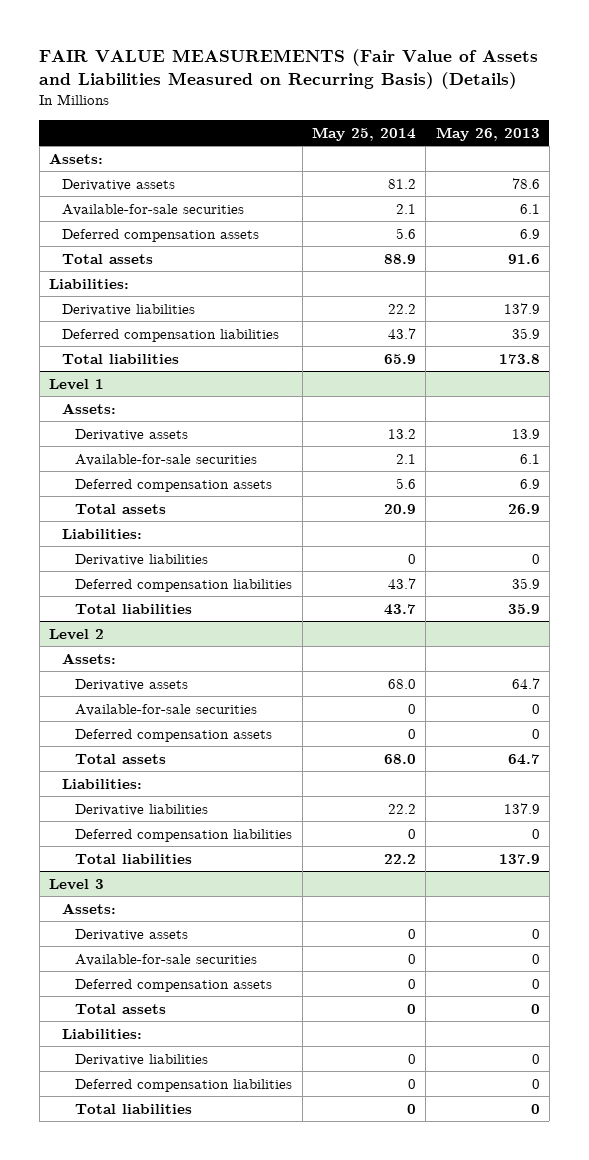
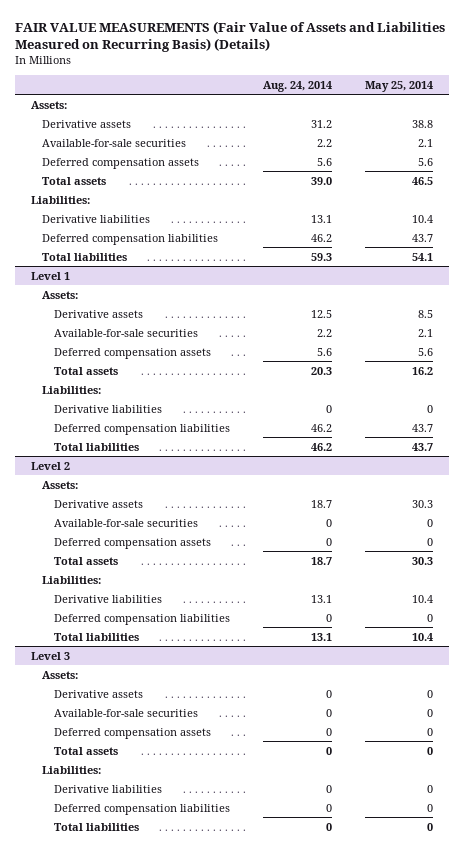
[435,126,540,141] May 26, 2013 -> none
none -> [262,80,332,92] Aug. 24, 2014
[387,178,416,189] 81.2 -> [411,119,433,128] 38.8
[383,253,416,264] 88.9 -> [411,176,433,185] 46.5
[387,303,416,314] 22.2 -> [411,214,433,223] 10.4
[383,353,416,364] 65.9 -> [411,252,433,261] 54.1
[387,428,416,439] 13.2 -> [417,309,433,318] 8.5
[383,503,416,514] 20.9 -> [411,366,433,375] 16.2
[387,678,416,689] 68.0 -> [411,499,433,508] 30.3
[383,753,416,764] 68.0 -> [411,556,433,565] 30.3
[387,803,416,814] 22.2 -> [411,594,433,603] 10.4
[383,853,416,864] 22.2 -> [411,632,433,641] 10.4

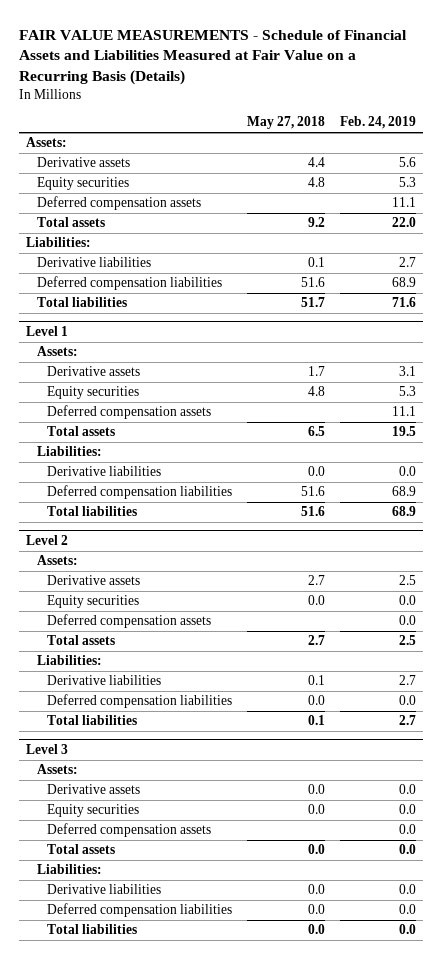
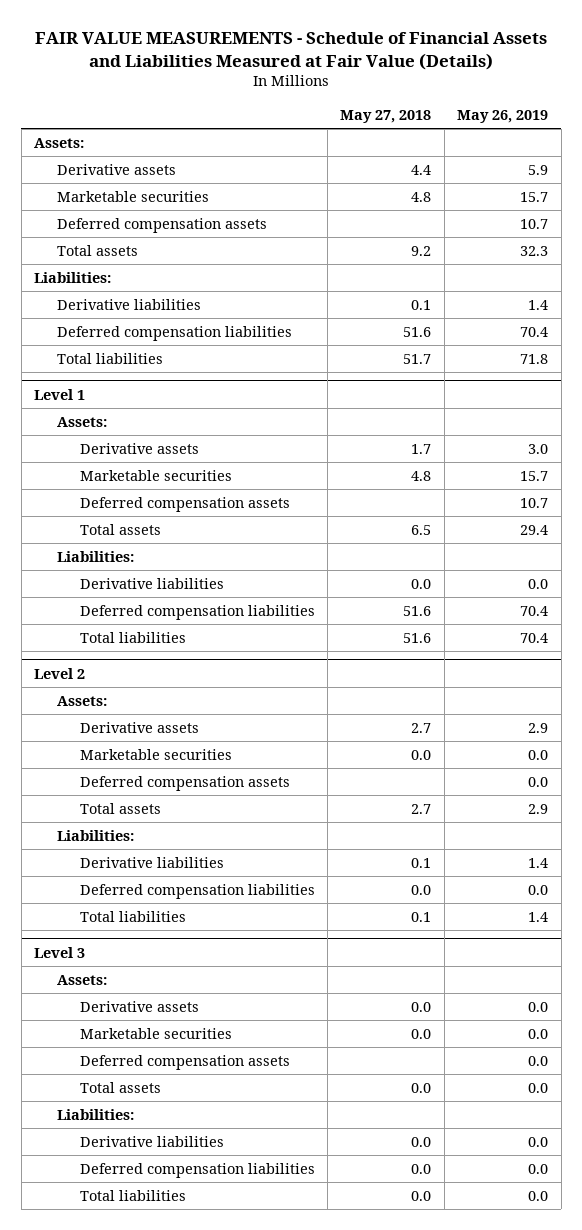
[19,29,408,85] FAIR VALUE MEASUREMENTS - Schedule of Financial Assets and Liabilities Measured at Fair Value on a Recurring Basis (Details) -> [35,31,548,70] FAIR VALUE MEASUREMENTS - Schedule of Financial Assets and Liabilities Measured at Fair Value (Details)
[339,116,416,130] Feb. 24, 2019 -> none
none -> [457,109,549,123] May 26, 2019
[36,177,129,191] Equity securities -> none
none -> [56,190,209,202] Marketable securities
[46,386,139,400] Equity securities -> none
none -> [79,469,232,481] Marketable securities
[46,595,139,609] Equity securities -> none
none -> [79,748,232,760] Marketable securities
[46,804,139,818] Equity securities -> none
none -> [79,1027,232,1039] Marketable securities

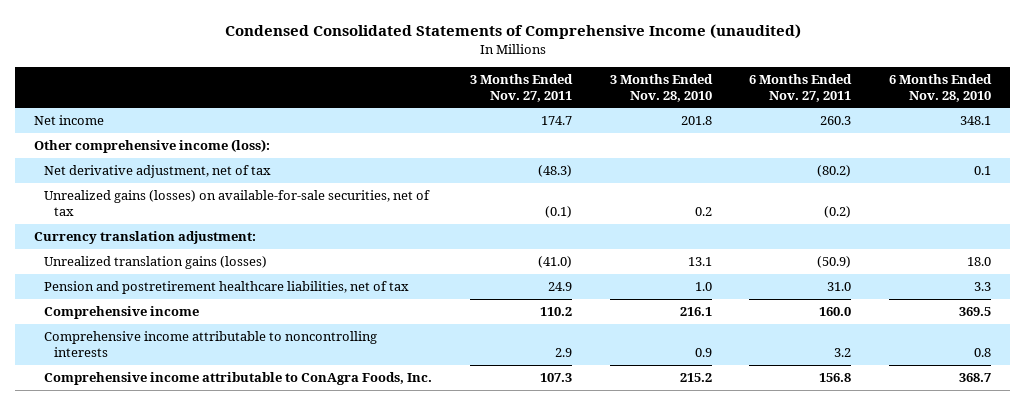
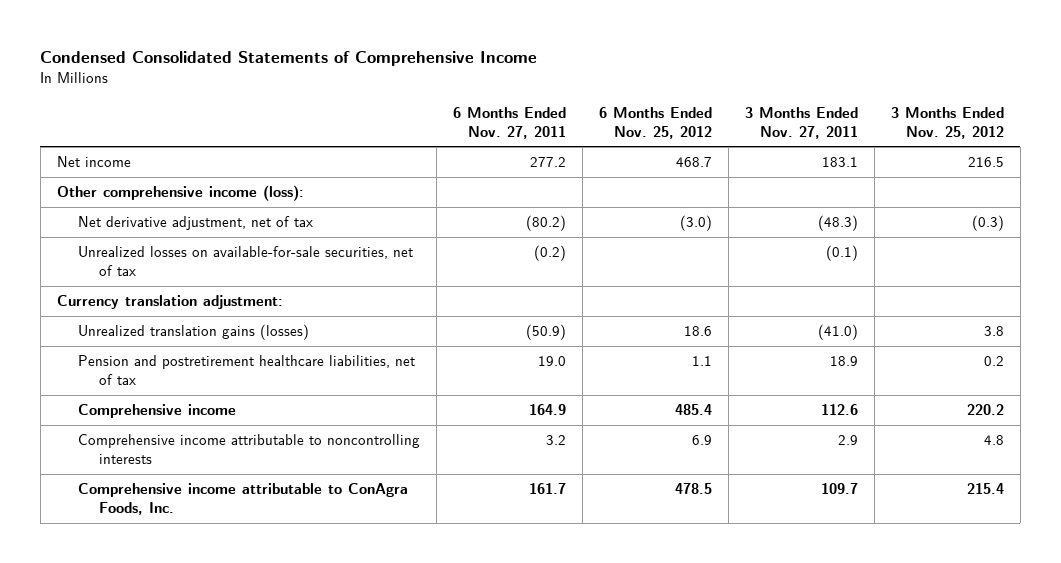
[224,23,801,39] Condensed Consolidated Statements of Comprehensive Income (unaudited) -> [40,51,538,67] Condensed Consolidated Statements of Comprehensive Income
[609,73,713,102] 3 Months Ended Nov. 28, 2010 -> none
[888,73,992,102] 6 Months Ended Nov. 28, 2010 -> none
none -> [598,107,712,139] 6 Months Ended Nov. 25, 2012
none -> [890,107,1004,139] 3 Months Ended Nov. 25, 2012
[540,116,572,126] 174.7 -> [821,157,858,168] 183.1
[820,116,852,126] 260.3 -> [529,157,566,168] 277.2
[44,190,431,217] Unrealized gains (losses) on available-for-sale securities, net of tax -> [77,246,413,276] Unrealized losses on available-for-sale securities, net of tax
[547,282,572,292] 24.9 -> [829,356,858,367] 18.9
[827,282,852,292] 31.0 -> [537,356,566,367] 19.0
[539,307,572,317] 110.2 -> [820,404,858,416] 112.6
[819,307,852,317] 160.0 -> [528,404,566,416] 164.9
[539,373,572,383] 107.3 -> [820,483,858,495] 109.7
[819,373,852,383] 156.8 -> [528,483,566,495] 161.7

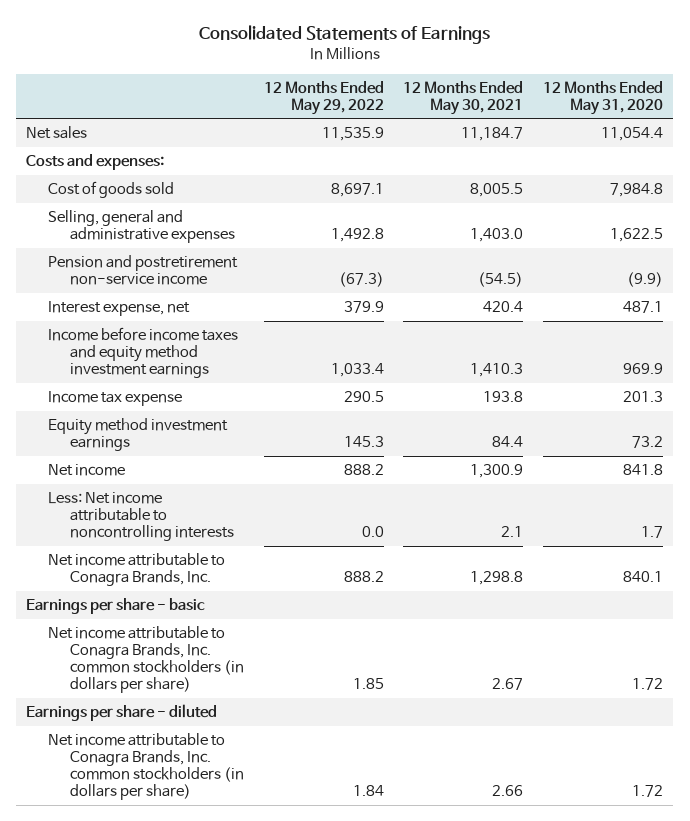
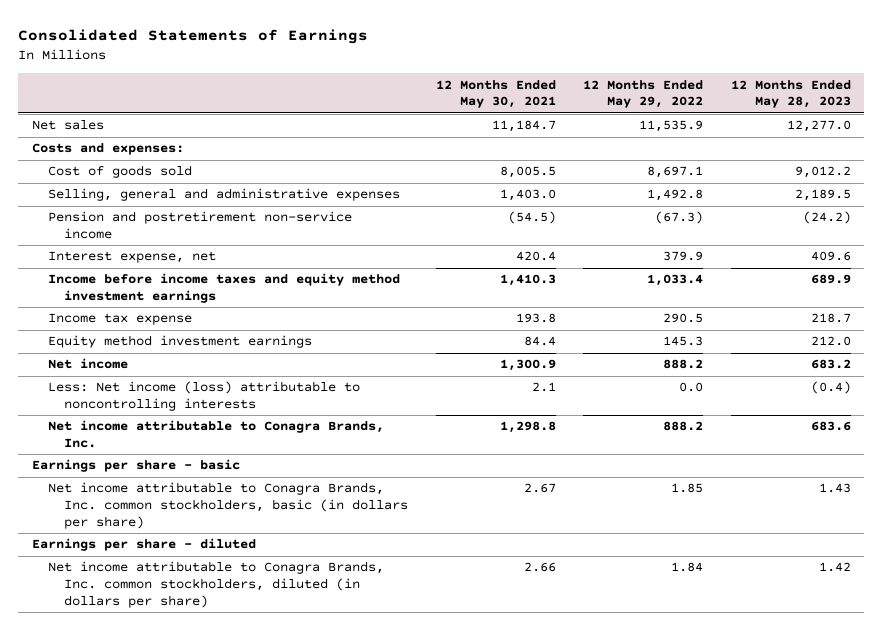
[543,80,664,115] 12 Months Ended May 31, 2020 -> none
none -> [730,79,851,109] 12 Months Ended May 28, 2023
[47,492,234,542] Less: Net income attributable to noncontrolling interests -> [48,381,361,412] Less: Net income (loss) attributable to noncontrolling interests
[47,626,244,694] Net income attributable to Conagra Brands, Inc. common stockholders (in dollars per share) -> [48,482,409,529] Net income attributable to Conagra Brands, Inc. common stockholders, basic (in dollars per share)
[47,733,244,801] Net income attributable to Conagra Brands, Inc. common stockholders (in dollars per share) -> [48,561,385,608] Net income attributable to Conagra Brands, Inc. common stockholders, diluted (in dollars per share)

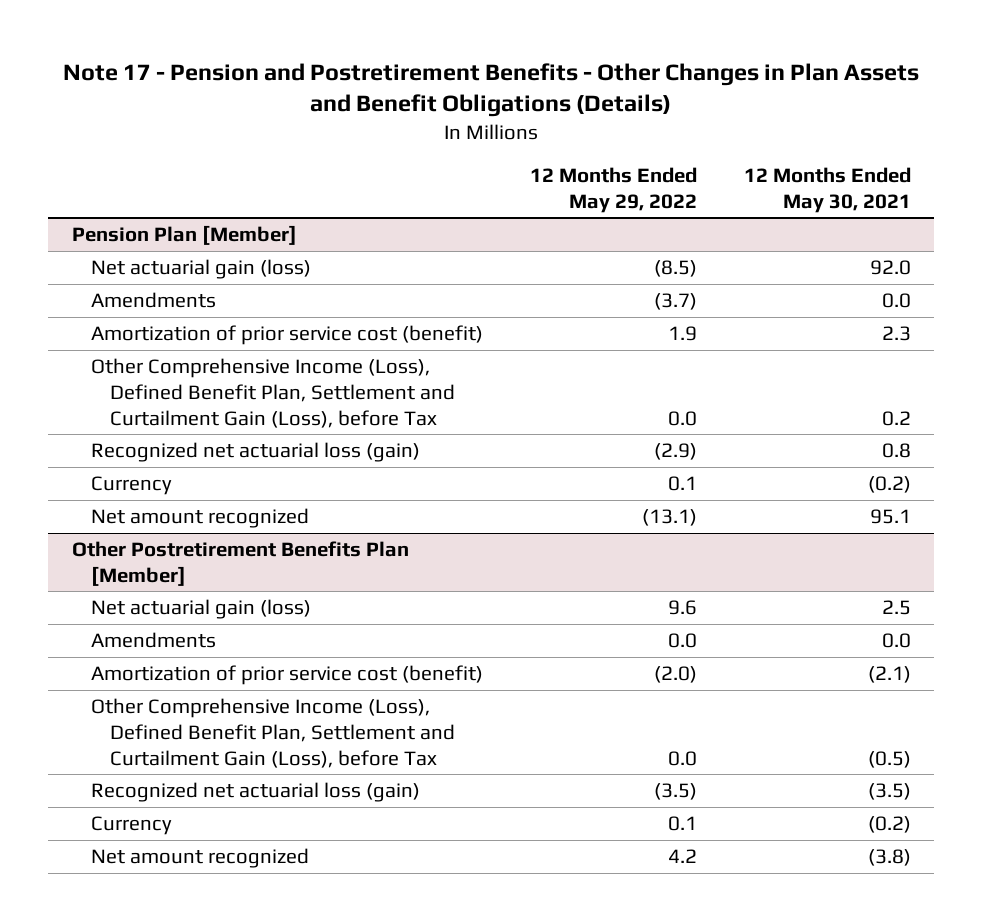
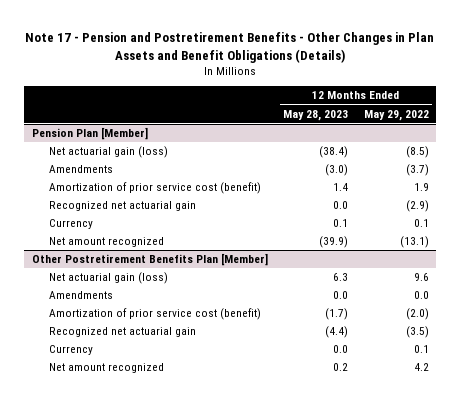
[743,166,911,213] 12 Months Ended May 30, 2021 -> none
none -> [283,109,349,121] May 28, 2023
[90,357,456,428] Other Comprehensive Income (Loss), Defined Benefit Plan, Settlement and Curtailment Gain (Loss), before Tax -> none
[90,441,420,462] Recognized net actuarial loss (gain) -> [49,201,197,212] Recognized net actuarial gain
[90,697,456,768] Other Comprehensive Income (Loss), Defined Benefit Plan, Settlement and Curtailment Gain (Loss), before Tax -> none
[90,781,420,802] Recognized net actuarial loss (gain) -> [49,327,197,338] Recognized net actuarial gain

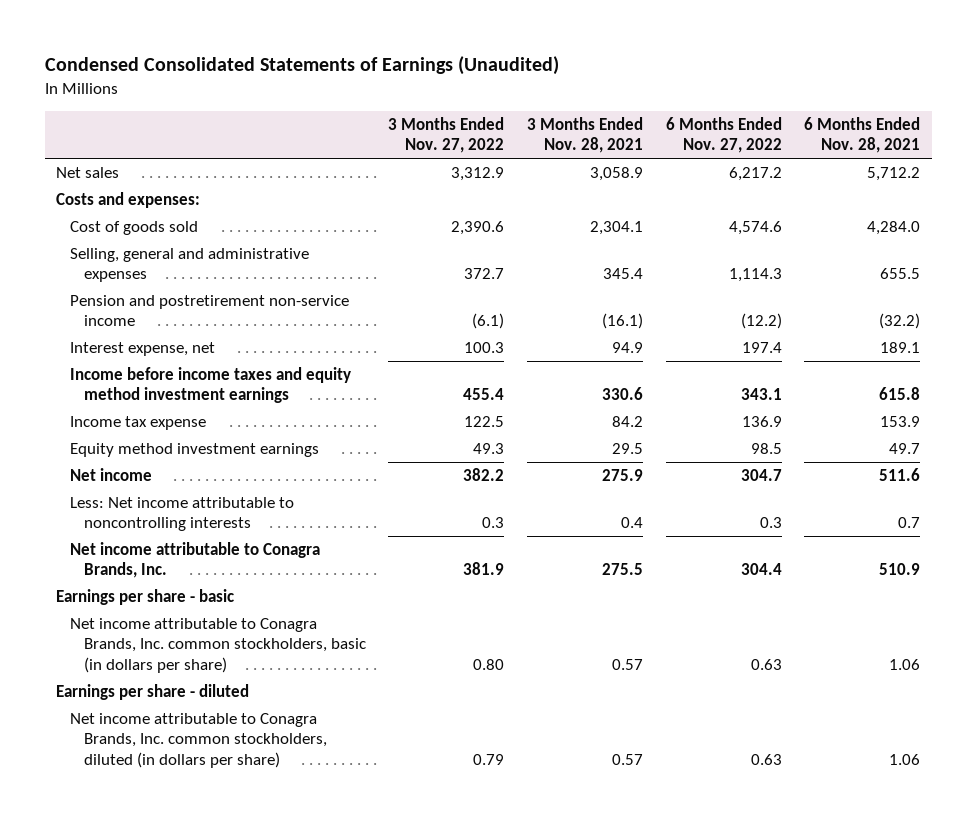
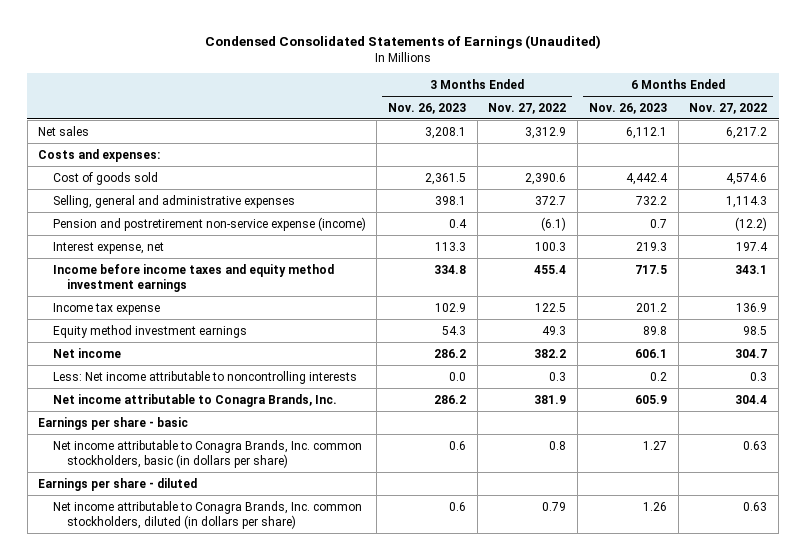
[526,116,643,154] 3 Months Ended Nov. 28, 2021 -> none
[804,116,921,154] 6 Months Ended Nov. 28, 2021 -> none
none -> [388,102,467,114] Nov. 26, 2023
none -> [588,102,667,114] Nov. 26, 2023
[69,294,349,327] Pension and postretirement non-service income -> [52,216,366,231] Pension and postretirement non-service expense (income)
[473,659,505,671] 0.80 -> [549,440,567,450] 0.8

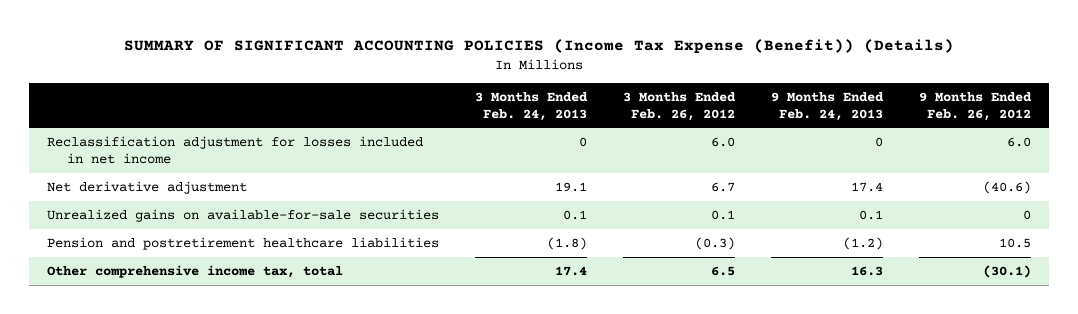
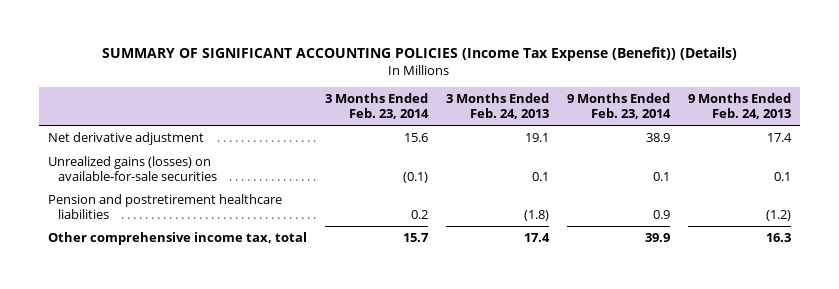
[623,91,737,121] 3 Months Ended Feb. 26, 2012 -> none
[919,91,1033,121] 9 Months Ended Feb. 26, 2012 -> none
none -> [325,93,430,119] 3 Months Ended Feb. 23, 2014
none -> [566,93,671,119] 9 Months Ended Feb. 23, 2014
[46,135,423,164] Reclassification adjustment for losses included in net income -> none
[46,208,439,222] Unrealized gains on available-for-sale securities -> [48,156,217,181] Unrealized gains (losses) on available-for-sale securities

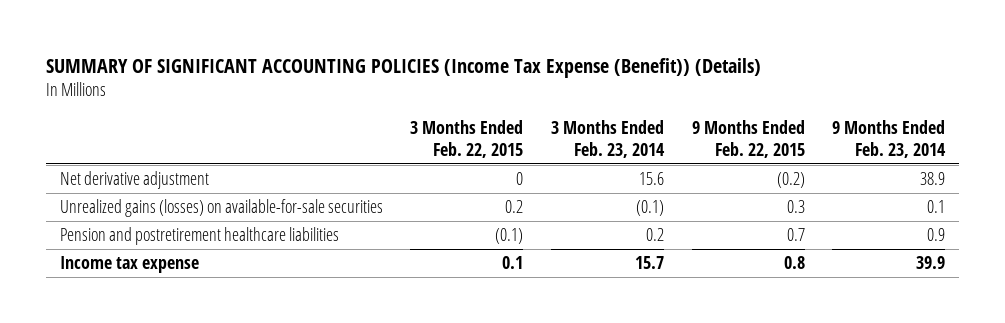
[445,93,549,119] 3 Months Ended Feb. 24, 2013 -> none
[687,93,791,119] 9 Months Ended Feb. 24, 2013 -> none
none -> [410,119,524,158] 3 Months Ended Feb. 22, 2015
none -> [691,119,805,158] 9 Months Ended Feb. 22, 2015
[48,232,308,246] Other comprehensive income tax, total -> [59,256,199,274] Income tax expense

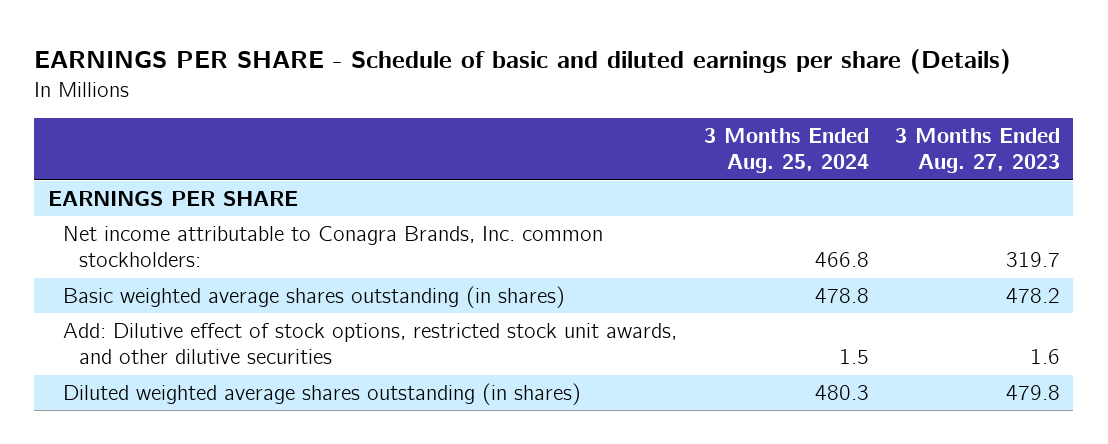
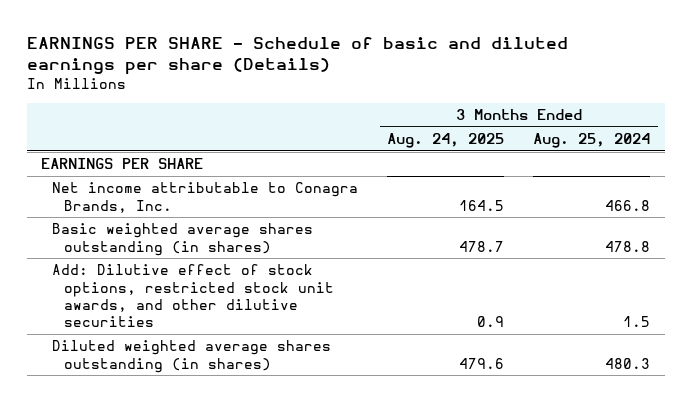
[894,127,1060,174] 3 Months Ended Aug. 27, 2023 -> none
none -> [387,133,505,149] Aug. 24, 2025
[63,226,604,268] Net income attributable to Conagra Brands, Inc. common stockholders: -> [52,182,359,213] Net income attributable to Conagra Brands, Inc.

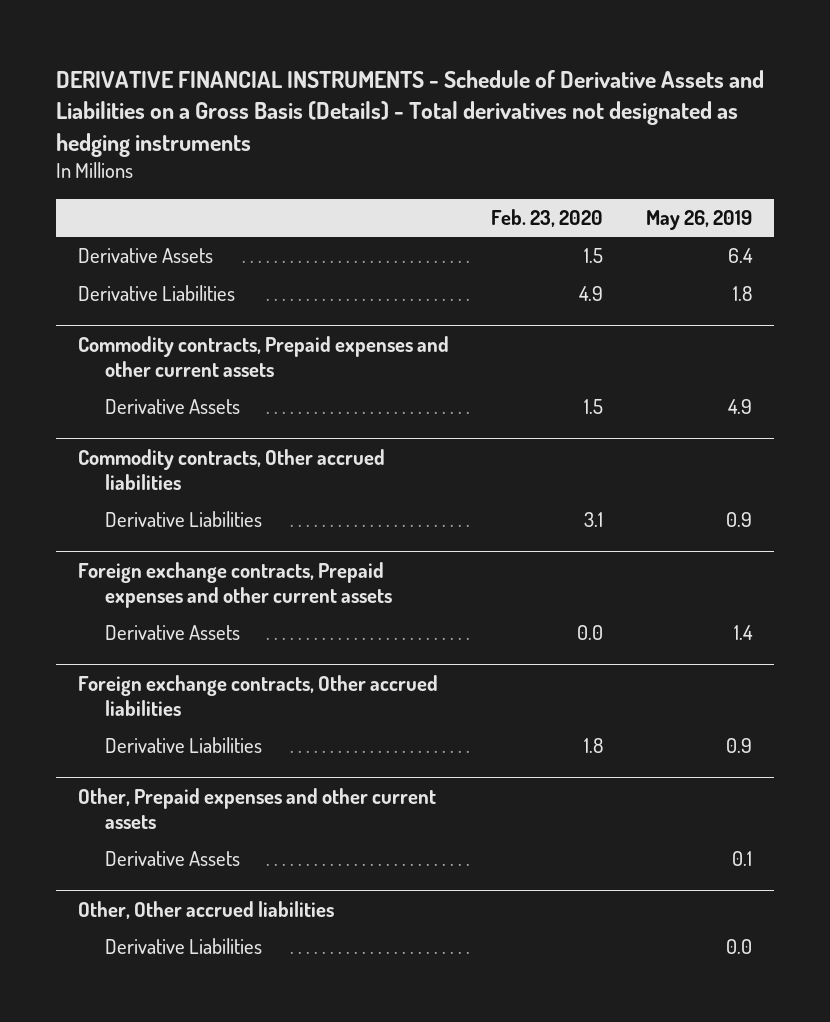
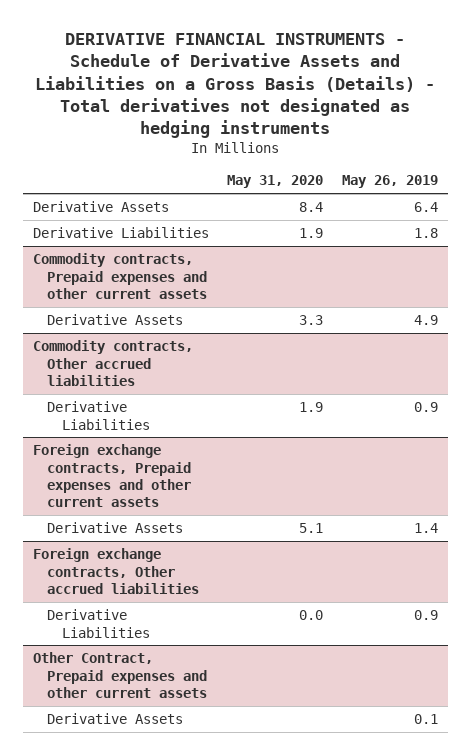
[491,208,604,227] Feb. 23, 2020 -> none
none -> [227,175,324,189] May 31, 2020
[77,787,436,829] Other, Prepaid expenses and other current assets -> [32,652,208,698] Other Contract, Prepaid expenses and other current assets
[77,900,334,919] Other, Other accrued liabilities -> none
[105,938,263,955] Derivative Liabilities -> none

